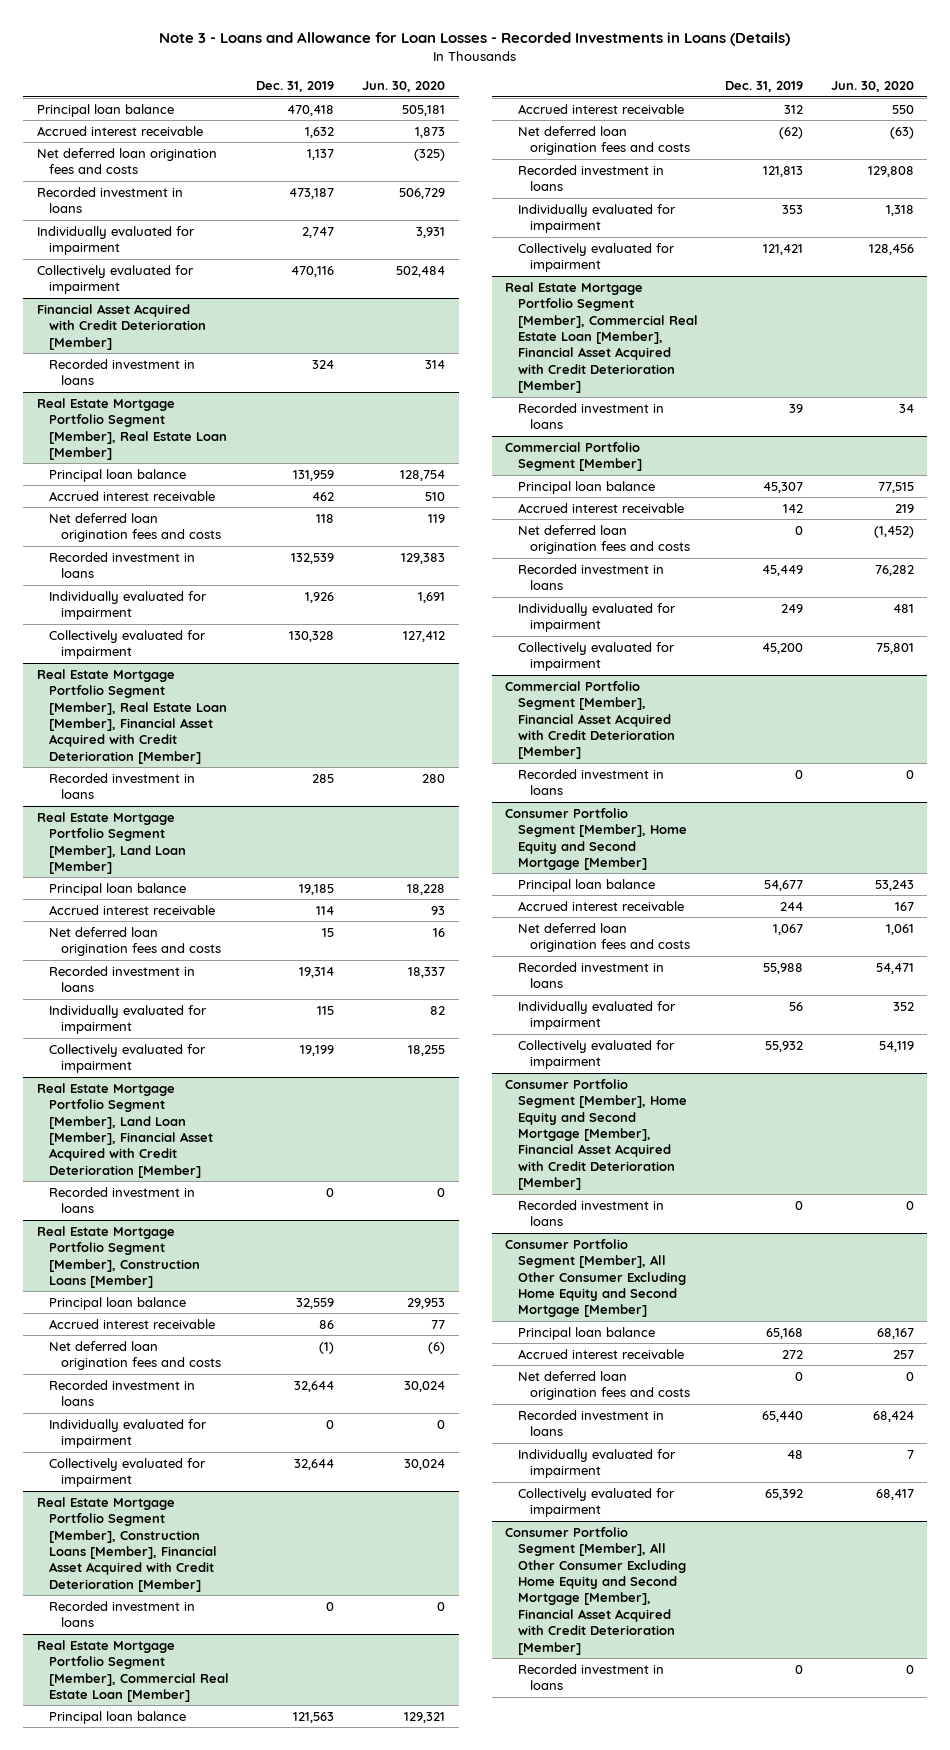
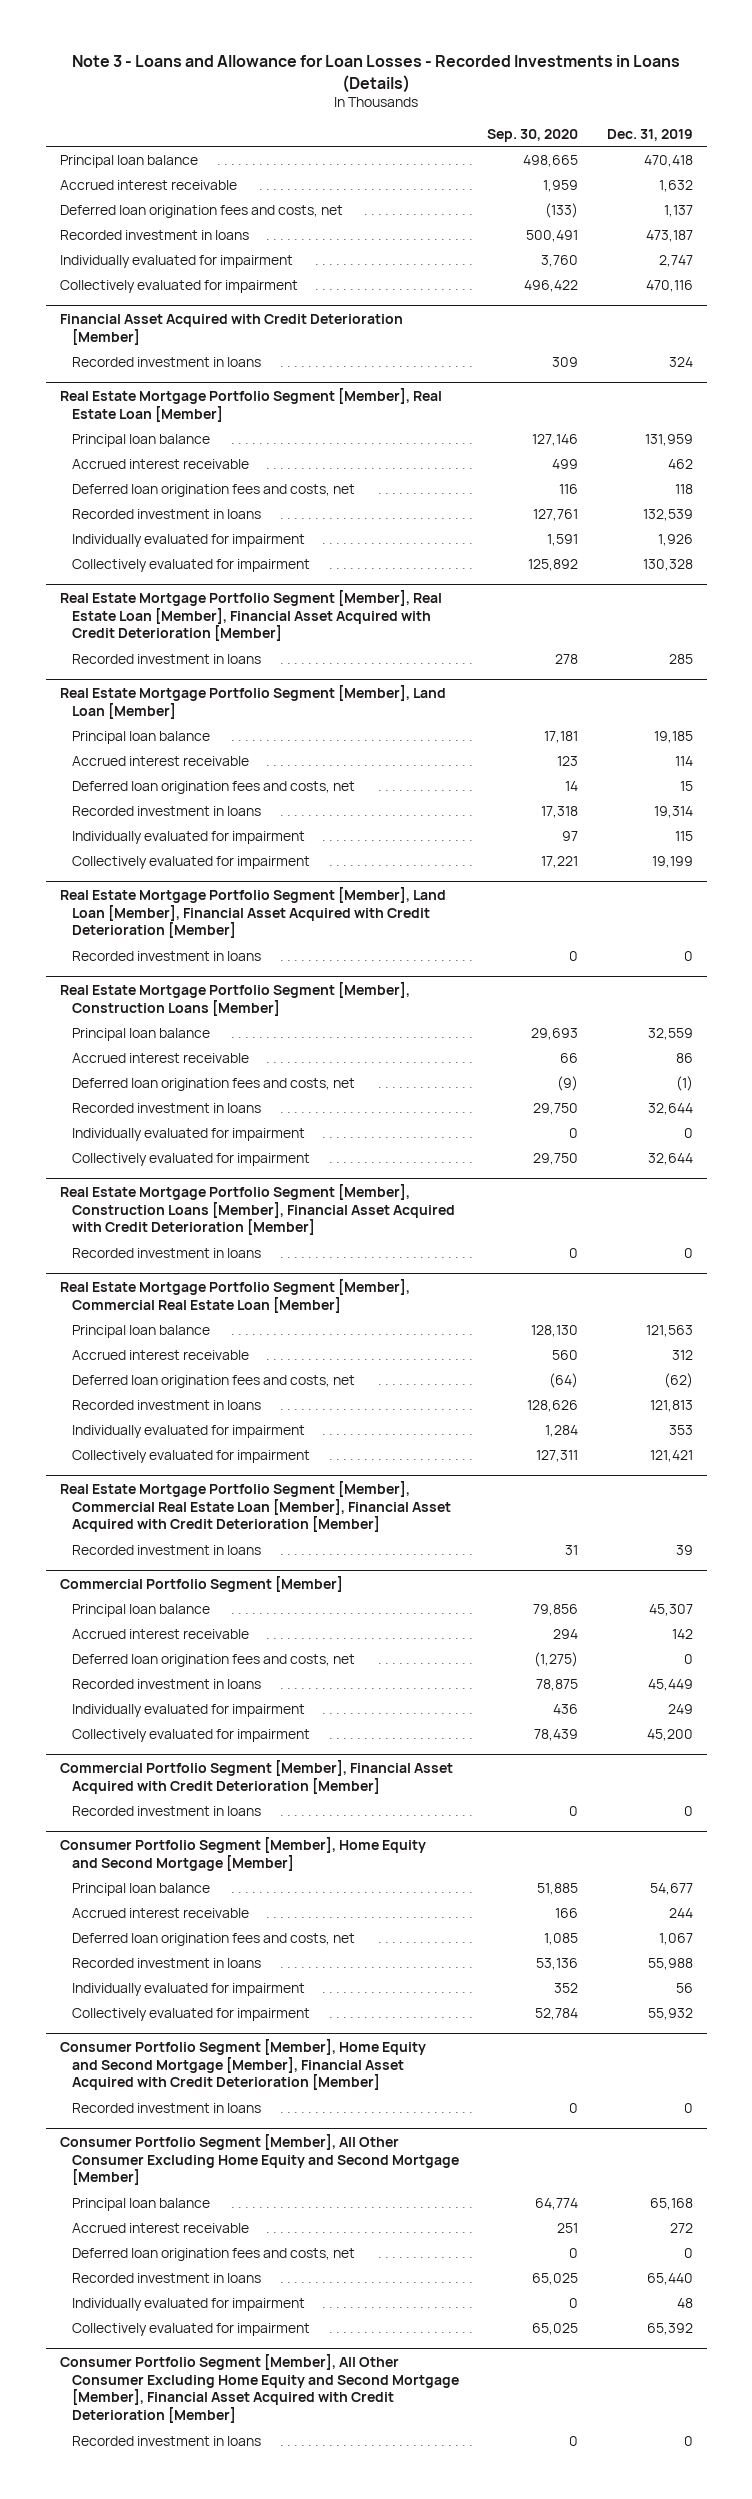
[361,81,445,93] Jun. 30, 2020 -> none
none -> [487,128,579,142] Sep. 30, 2020
[36,147,217,175] Net deferred loan origination fees and costs -> [59,204,343,218] Deferred loan origination fees and costs, net
[48,512,221,543] Net deferred loan origination fees and costs -> [71,483,355,497] Deferred loan origination fees and costs, net
[48,926,221,957] Net deferred loan origination fees and costs -> [71,780,355,794] Deferred loan origination fees and costs, net
[48,1340,221,1371] Net deferred loan origination fees and costs -> [71,1077,355,1091] Deferred loan origination fees and costs, net
[517,125,690,156] Net deferred loan origination fees and costs -> [71,1374,355,1388] Deferred loan origination fees and costs, net
[517,524,690,555] Net deferred loan origination fees and costs -> [71,1653,355,1667] Deferred loan origination fees and costs, net
[517,922,690,953] Net deferred loan origination fees and costs -> [71,1932,355,1946] Deferred loan origination fees and costs, net
[517,1370,690,1401] Net deferred loan origination fees and costs -> [71,2247,355,2261] Deferred loan origination fees and costs, net

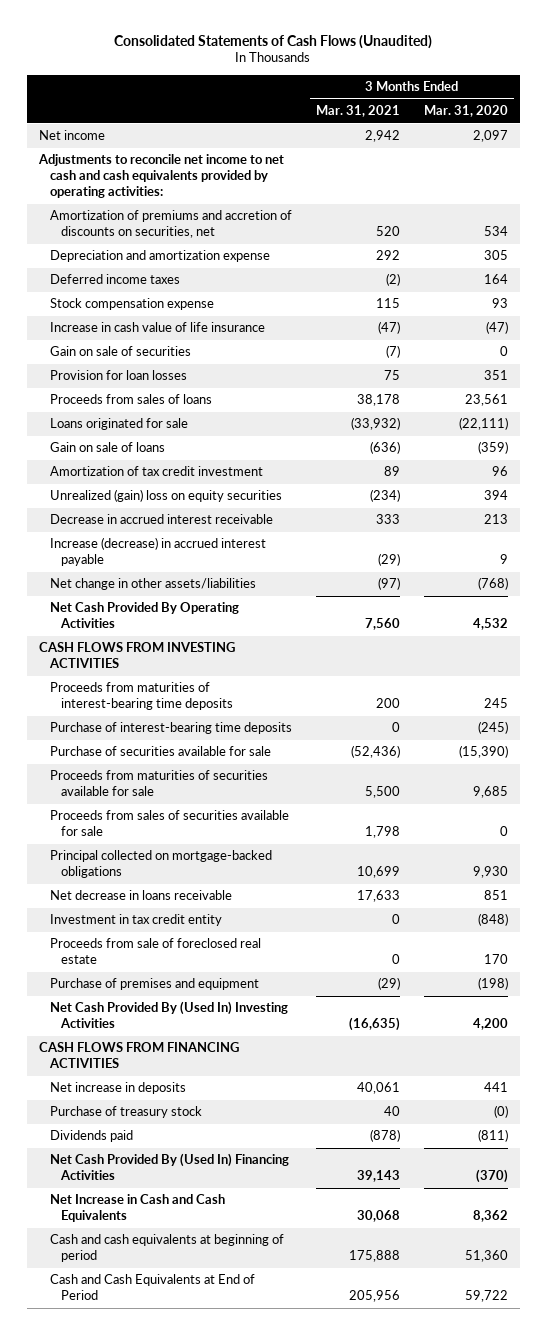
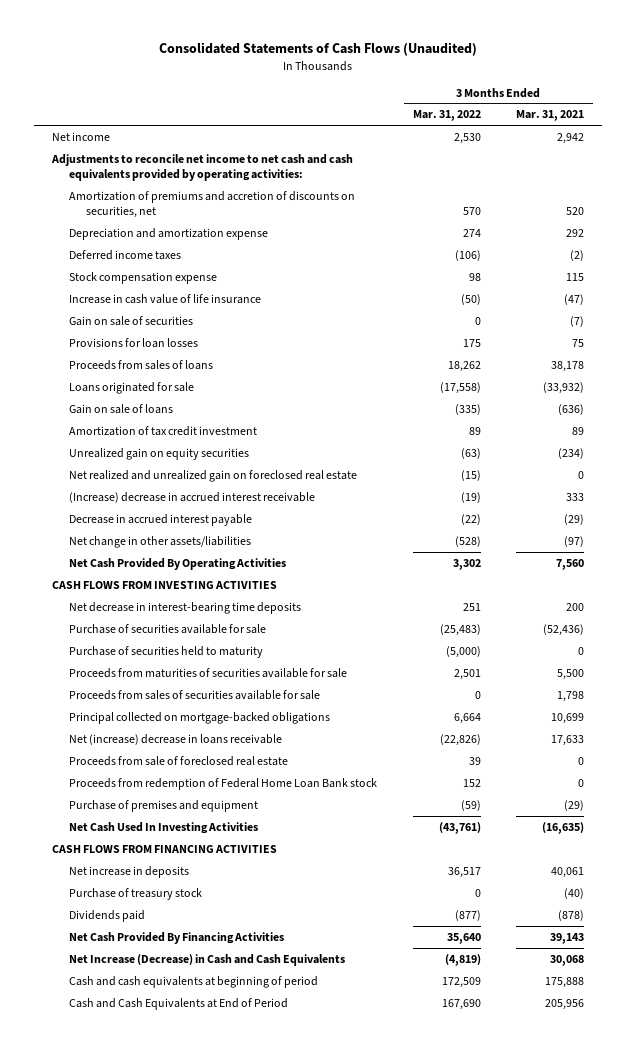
[423,105,508,118] Mar. 31, 2020 -> none
none -> [412,110,481,122] Mar. 31, 2022
[49,370,187,381] Provision for loan losses -> [68,337,198,348] Provisions for loan losses
[49,489,282,503] Unrealized (gain) loss on equity securities -> [68,447,249,460] Unrealized gain on equity securities
none -> [68,469,357,482] Net realized and unrealized gain on foreclosed real estate
[49,514,273,525] Decrease in accrued interest receivable -> [68,491,315,503] (Increase) decrease in accrued interest receivable
[49,537,266,567] Increase (decrease) in accrued interest payable -> [68,513,252,526] Decrease in accrued interest payable
[49,682,234,711] Proceeds from maturities of interest-bearing time deposits -> none
[49,722,292,735] Purchase of interest-bearing time deposits -> none
none -> [68,601,301,614] Net decrease in interest-bearing time deposits
none -> [68,645,263,658] Purchase of securities held to maturity
[49,914,222,927] Investment in tax credit entity -> none
[49,890,232,901] Net decrease in loans receivable -> [68,733,282,745] Net (increase) decrease in loans receivable
none -> [68,777,377,790] Proceeds from redemption of Federal Home Loan Bank stock
[49,1001,288,1029] Net Cash Provided By (Used In) Investing Activities -> [68,821,258,834] Net Cash Used In Investing Activities
[383,1106,400,1117] 40 -> [564,887,585,899] (40)
[49,1153,289,1181] Net Cash Provided By (Used In) Financing Activities -> [68,931,284,944] Net Cash Provided By Financing Activities
[49,1194,225,1223] Net Increase in Cash and Cash Equivalents -> [68,953,345,966] Net Increase (Decrease) in Cash and Cash Equivalents

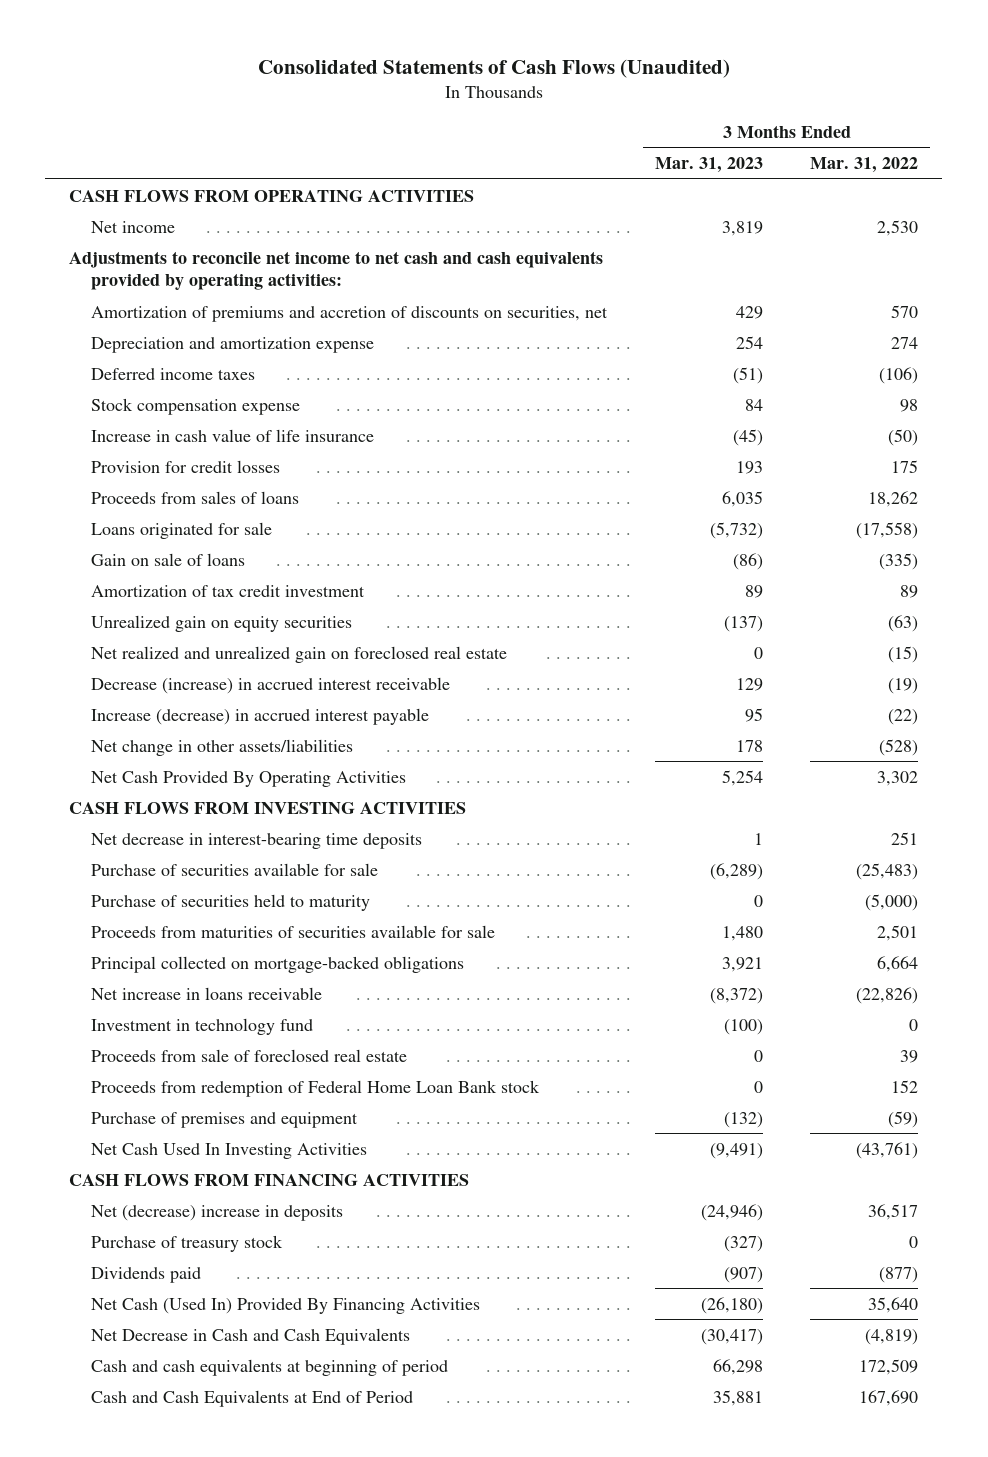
[516,110,585,122] Mar. 31, 2021 -> none
none -> [654,157,763,174] Mar. 31, 2023
none -> [69,189,475,202] CASH FLOWS FROM OPERATING ACTIVITIES
[68,315,193,326] Gain on sale of securities -> none
[68,337,198,348] Provisions for loan losses -> [91,459,281,473] Provision for credit losses
[68,491,315,503] (Increase) decrease in accrued interest receivable -> [91,676,451,694] Decrease (increase) in accrued interest receivable
[68,513,252,526] Decrease in accrued interest payable -> [91,707,430,725] Increase (decrease) in accrued interest payable
[68,689,320,700] Proceeds from sales of securities available for sale -> none
[68,733,282,745] Net (increase) decrease in loans receivable -> [91,986,323,1000] Net increase in loans receivable
none -> [91,1017,314,1035] Investment in technology fund
[68,865,189,878] Net increase in deposits -> [91,1204,344,1221] Net (decrease) increase in deposits
[68,931,284,944] Net Cash Provided By Financing Activities -> [91,1297,481,1314] Net Cash (Used In) Provided By Financing Activities
[68,953,345,966] Net Increase (Decrease) in Cash and Cash Equivalents -> [91,1327,411,1345] Net Decrease in Cash and Cash Equivalents

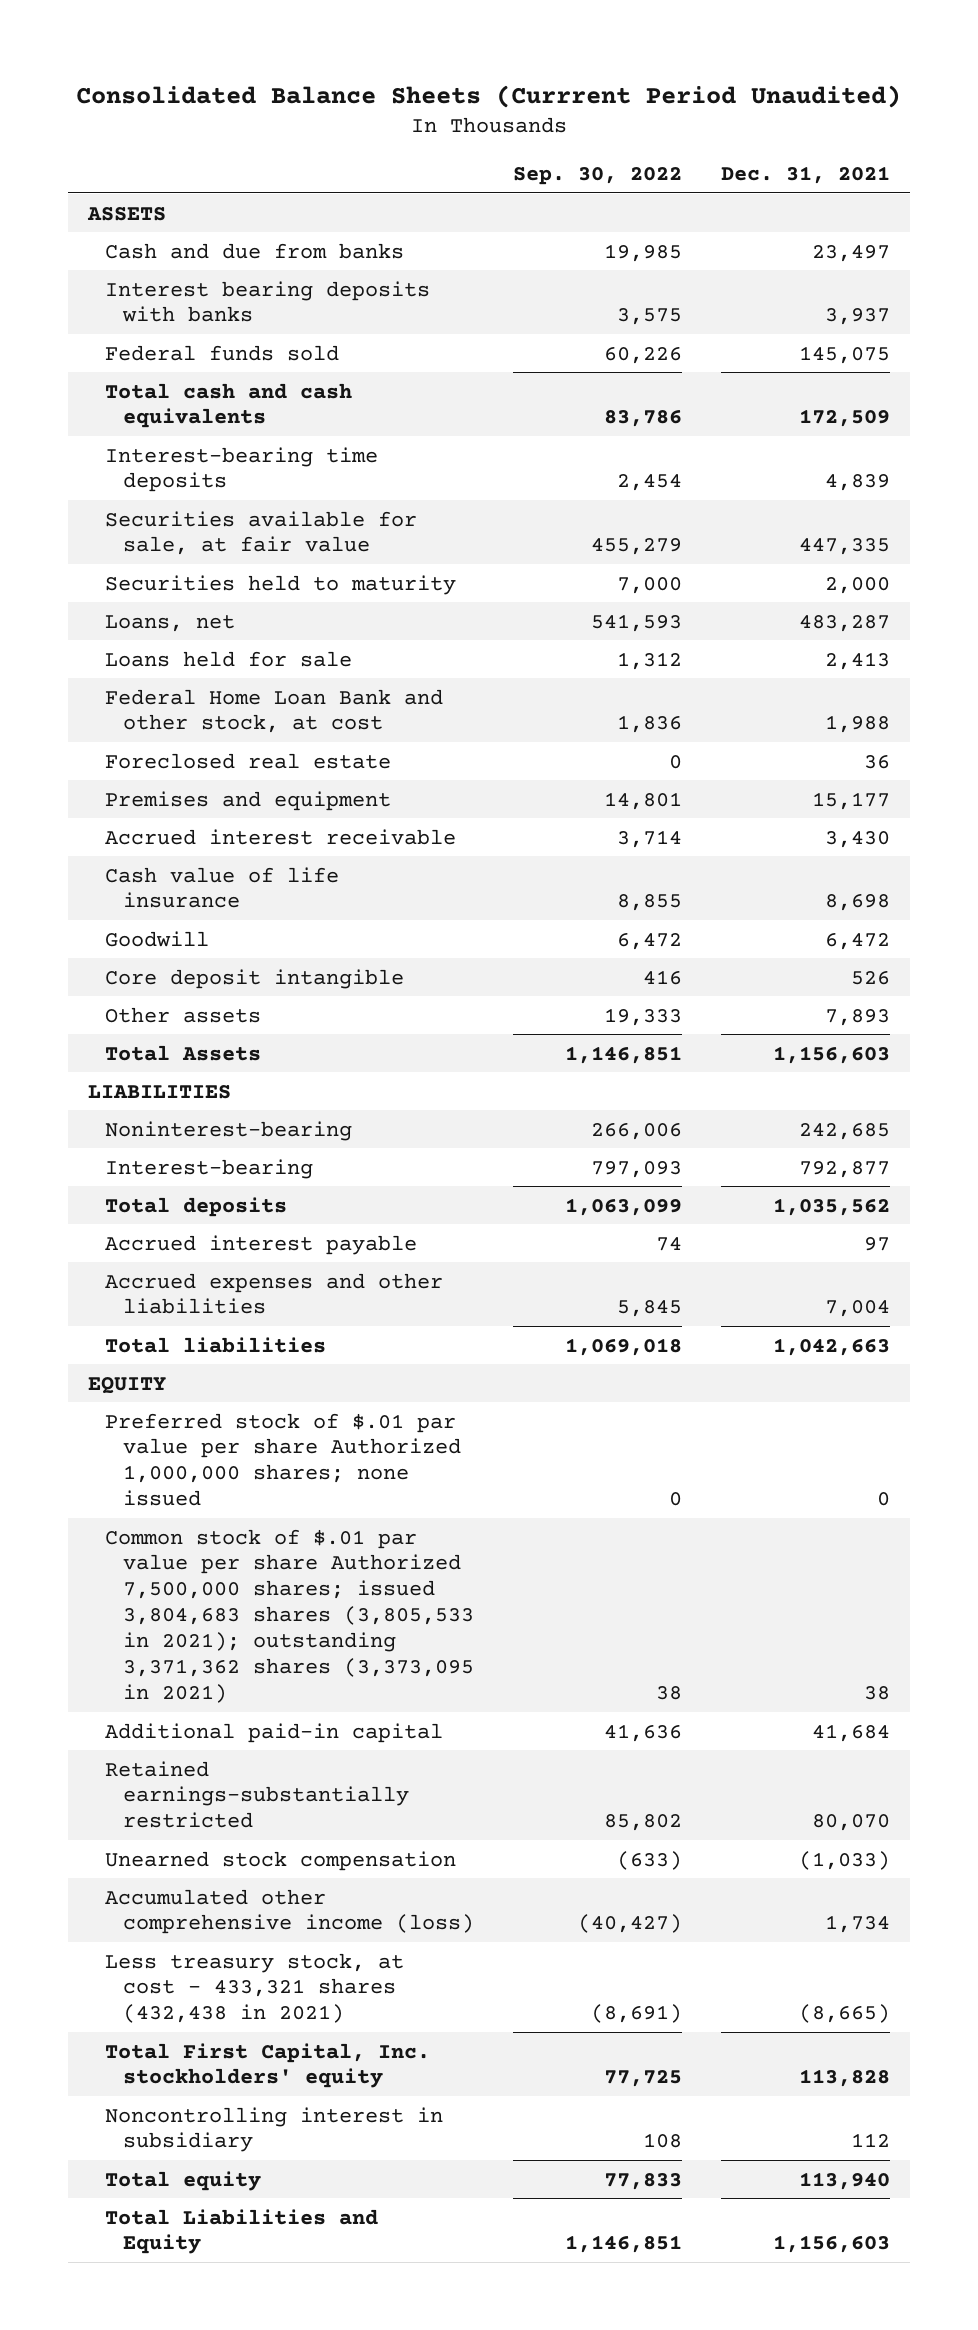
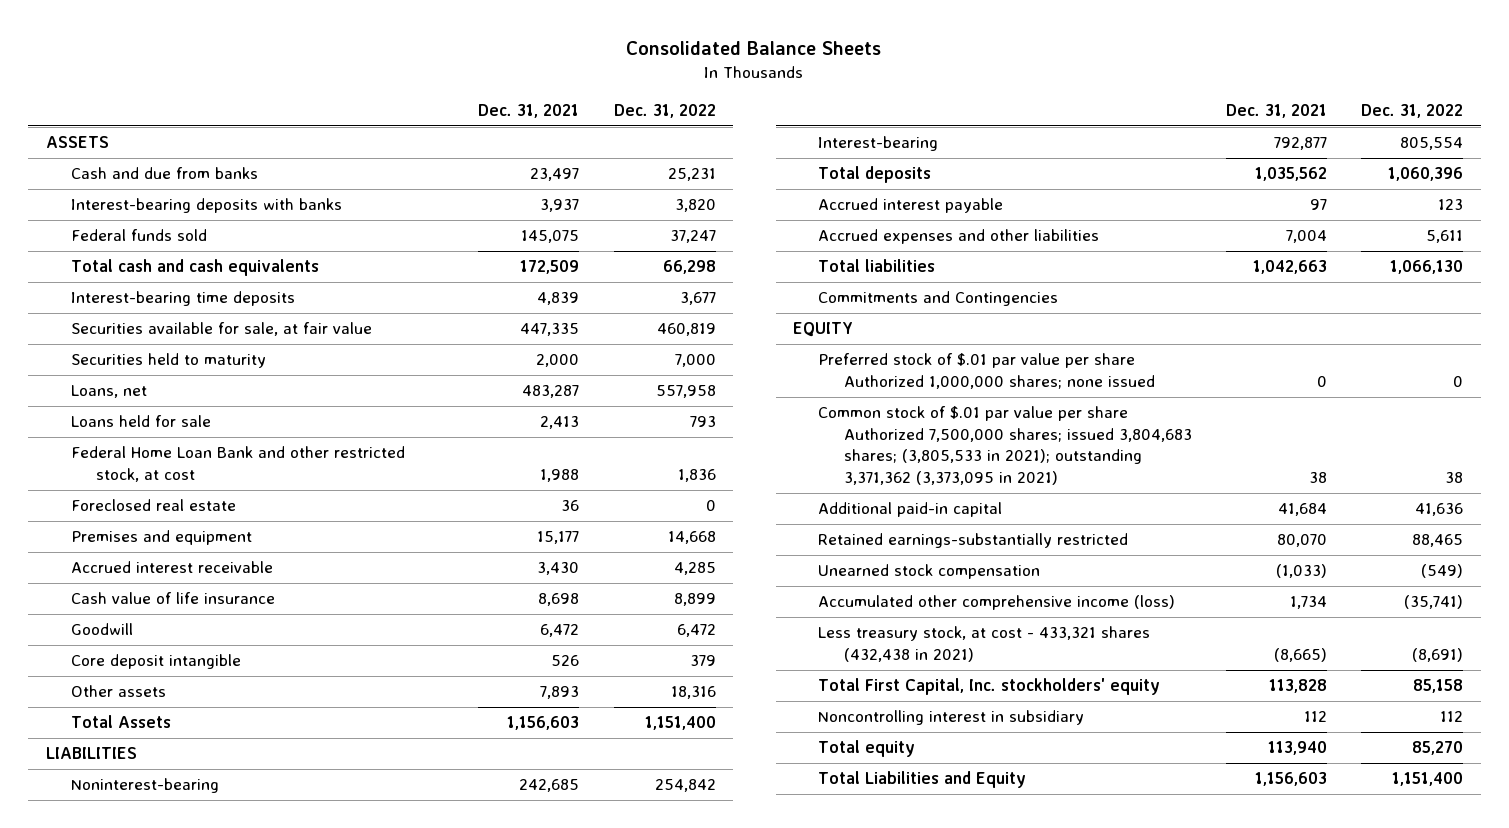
[76,84,902,108] Consolidated Balance Sheets (Currrent Period Unaudited) -> [626,40,882,55] Consolidated Balance Sheets
[512,167,682,186] Sep. 30, 2022 -> none
none -> [613,104,716,119] Dec. 31, 2022
[105,280,431,323] Interest bearing deposits with banks -> [70,198,342,214] Interest-bearing deposits with banks
[105,688,444,734] Federal Home Loan Bank and other stock, at cost -> [70,446,405,482] Federal Home Loan Bank and other restricted stock, at cost
none -> [818,291,1059,307] Commitments and Contingencies
[105,1528,474,1703] Common stock of $.01 par value per share Authorized 7,500,000 shares; issued 3,804,683 shares (3,805,533 in 2021); outstanding 3,371,362 shares (3,373,095 in 2021) -> [818,406,1192,485] Common stock of $.01 par value per share Authorized 7,500,000 shares; issued 3,804,683 shares; (3,805,533 in 2021); outstanding 3,371,362 (3,373,095 in 2021)

